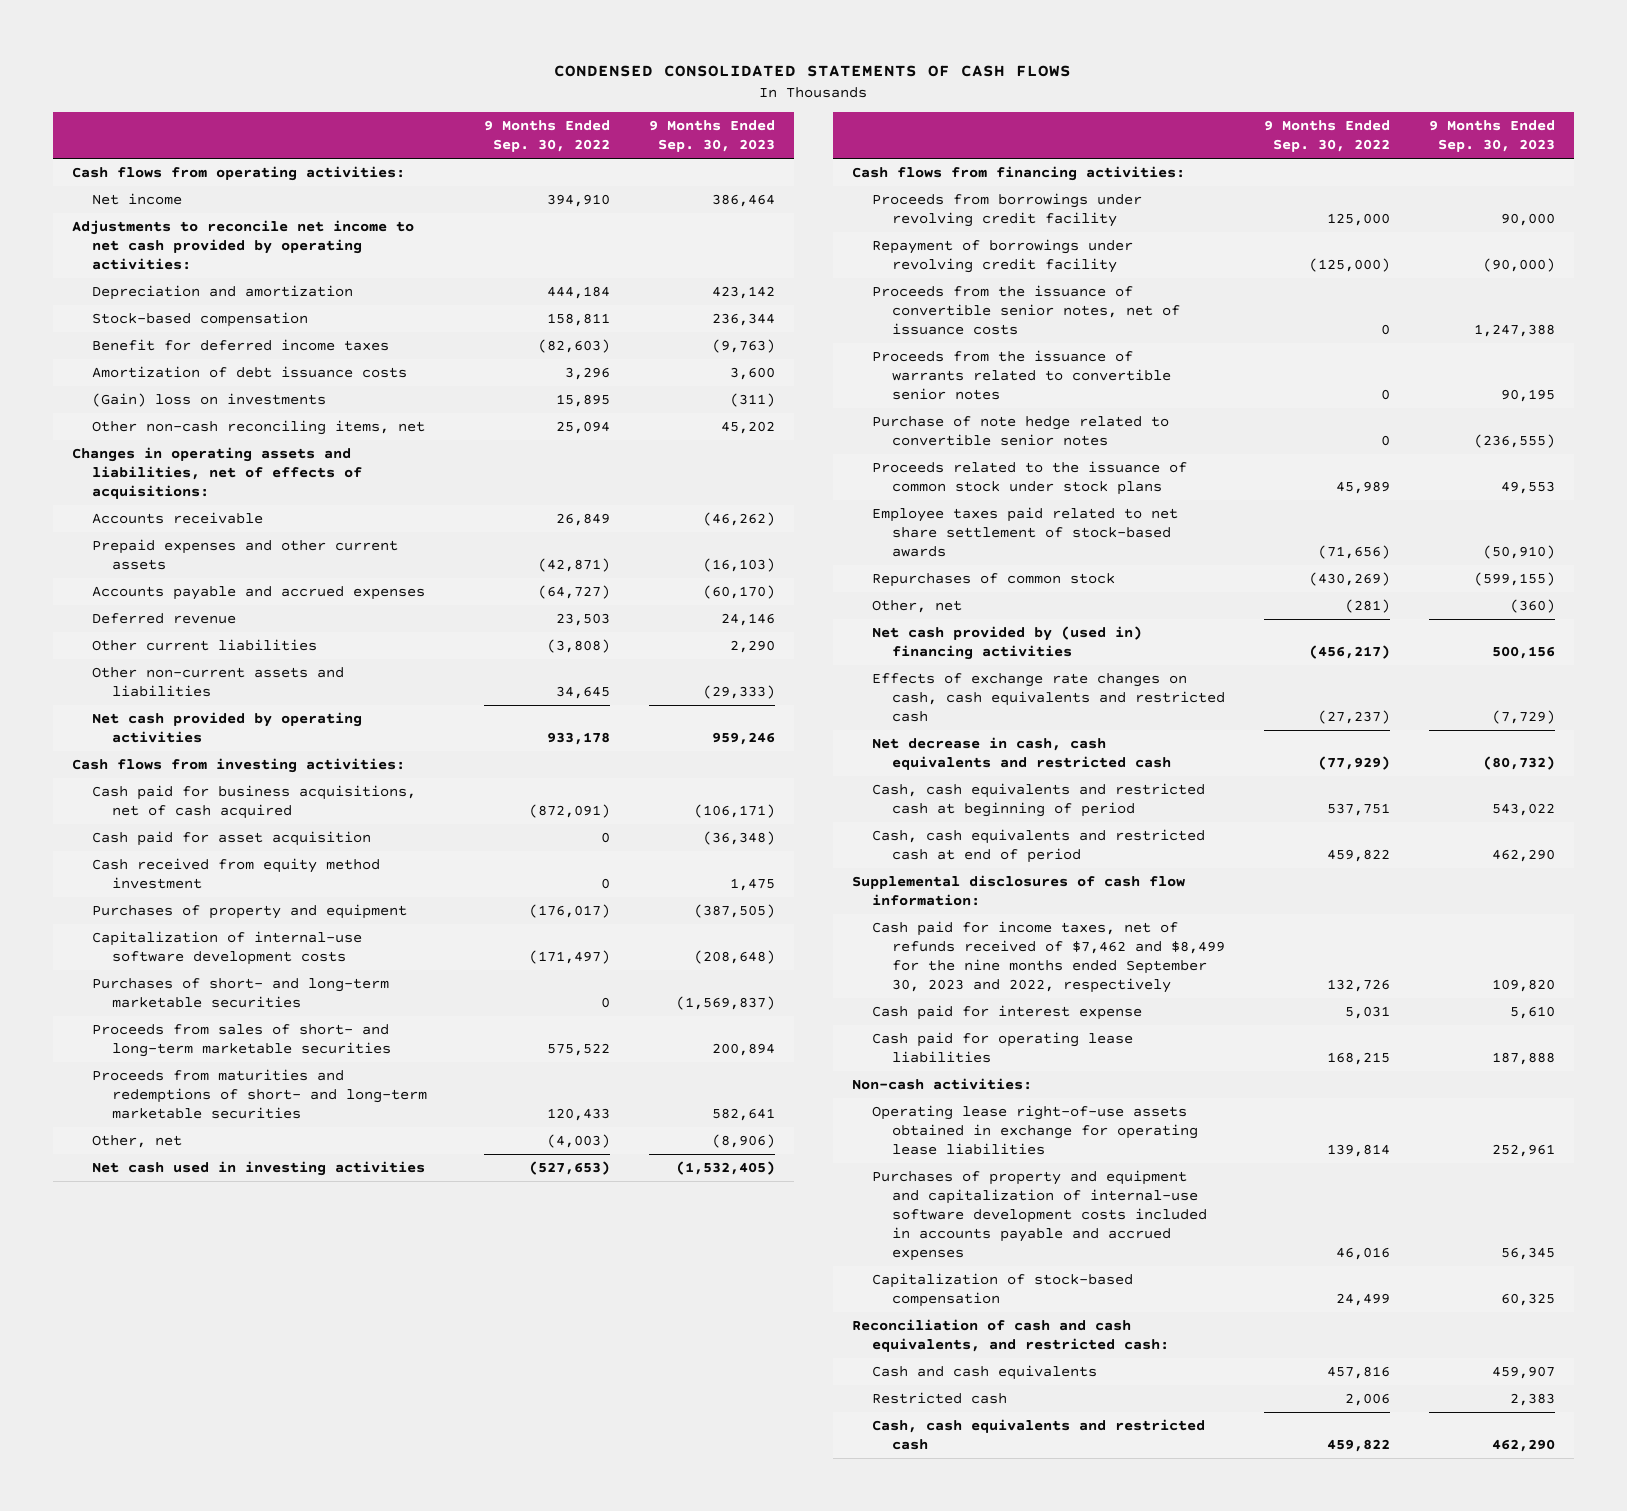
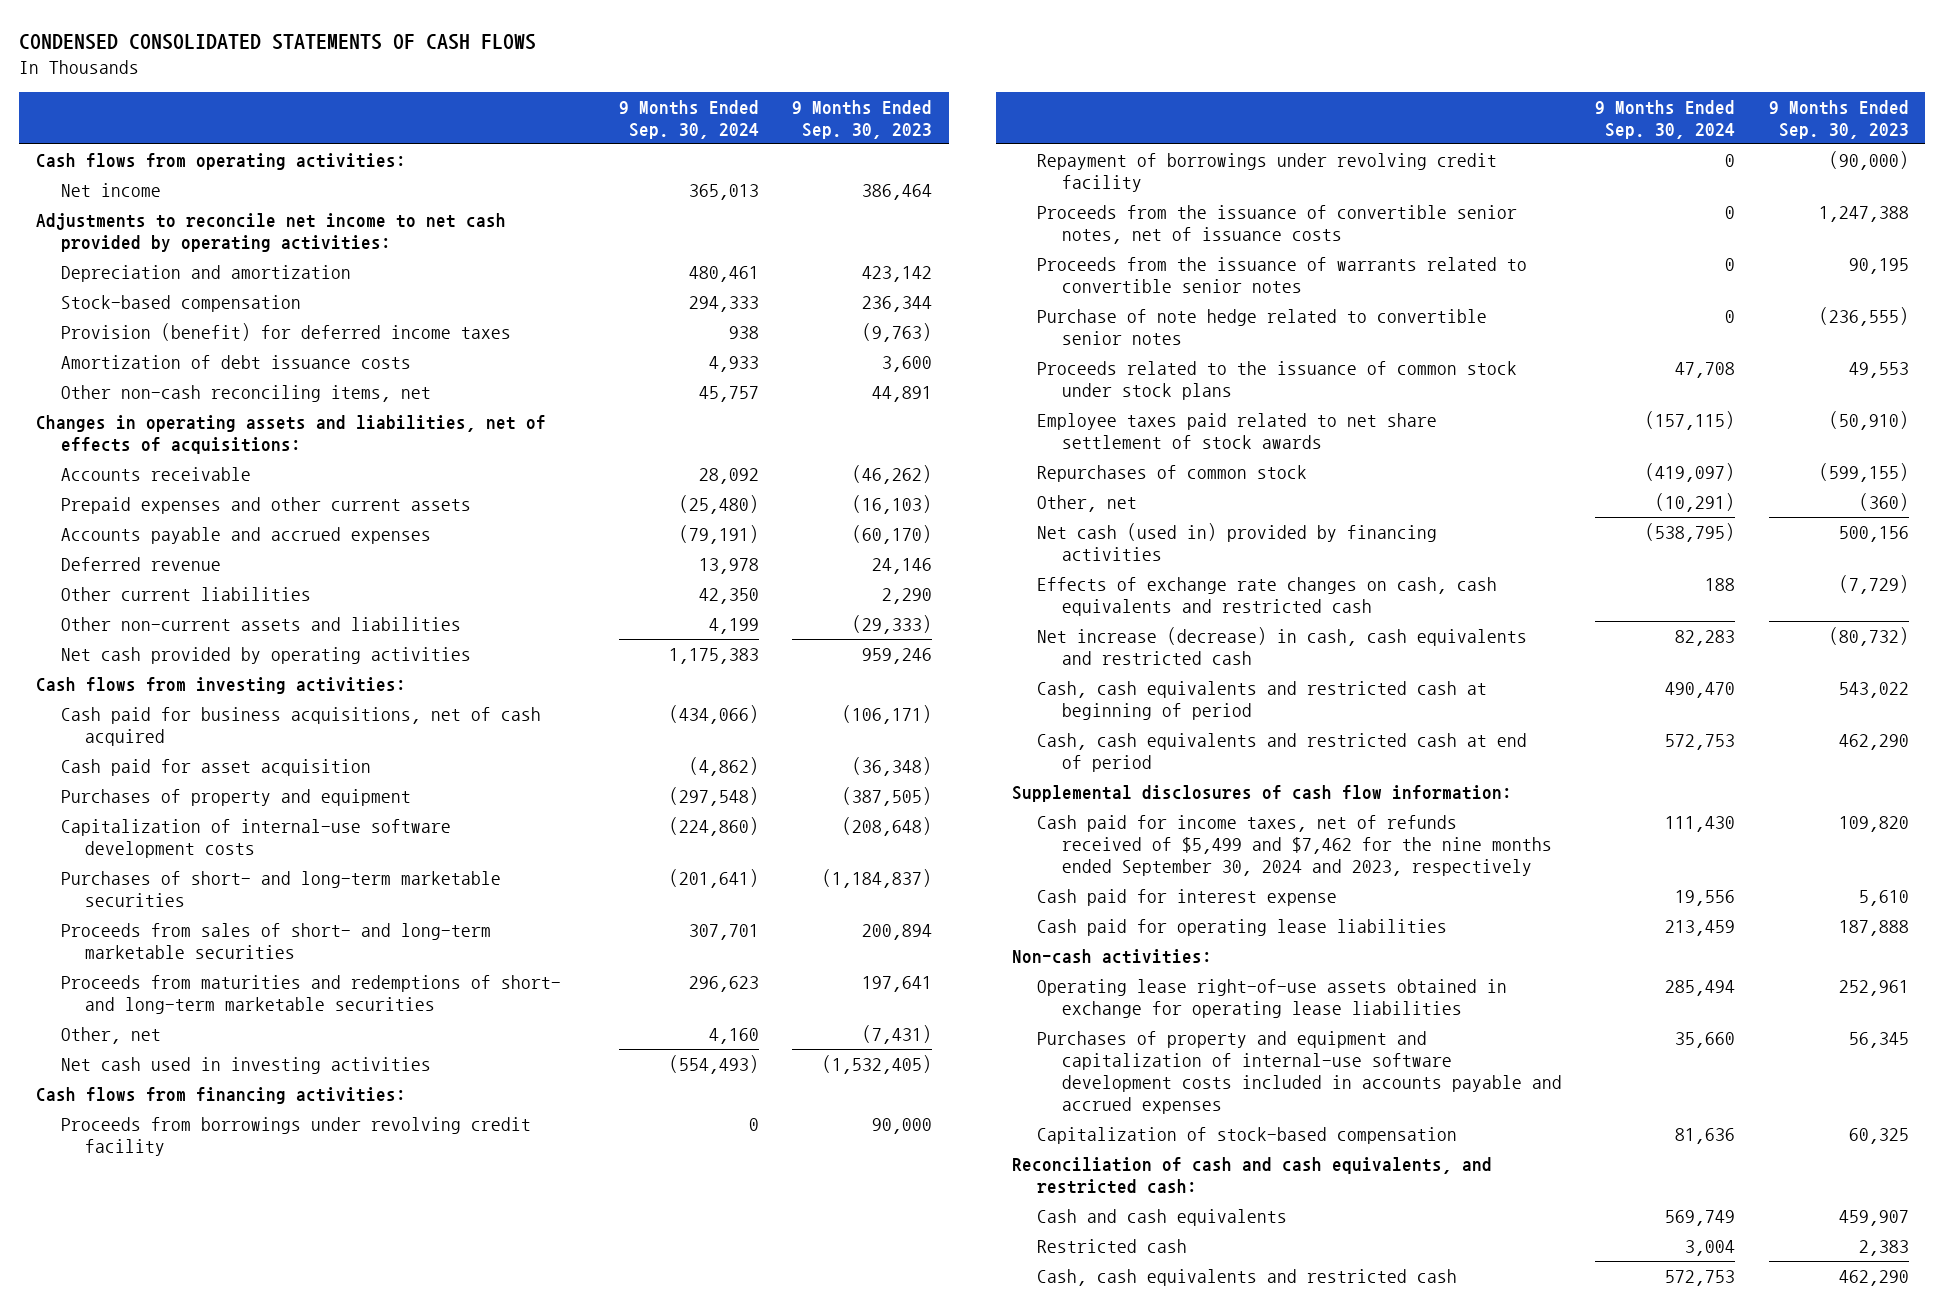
[484,120,611,153] 9 Months Ended Sep. 30, 2022 -> none
none -> [618,99,759,139] 9 Months Ended Sep. 30, 2024
[92,338,390,351] Benefit for deferred income taxes -> [60,323,511,342] Provision (benefit) for deferred income taxes
[92,392,327,407] (Gain) loss on investments -> none
[720,420,775,434] 45,202 -> [872,386,933,403] 44,891
[92,857,381,889] Cash received from equity method investment -> none
[675,995,775,1010] (1,569,837) -> [822,869,933,889] (1,184,837)
[711,1108,775,1122] 582,641 -> [862,976,933,993] 197,641
[711,1133,775,1148] (8,906) -> [862,1025,933,1045] (7,431)
[872,506,1179,558] Employee taxes paid related to net share settlement of stock-based awards -> [1037,413,1438,449] Employee taxes paid related to net share settlement of stock awards
[872,625,1143,660] Net cash provided by (used in) financing activities -> [1037,523,1438,561] Net cash (used in) provided by financing activities
[872,736,1172,770] Net decrease in cash, cash equivalents and restricted cash -> [1037,627,1528,665] Net increase (decrease) in cash, cash equivalents and restricted cash
[872,920,1226,994] Cash paid for income taxes, net of refunds received of $7,462 and $8,499 for the nine months ended September 30, 2023 and 2022, respectively -> [1037,815,1552,876] Cash paid for income taxes, net of refunds received of $5,499 and $7,462 for the nine months ended September 30, 2024 and 2023, respectively

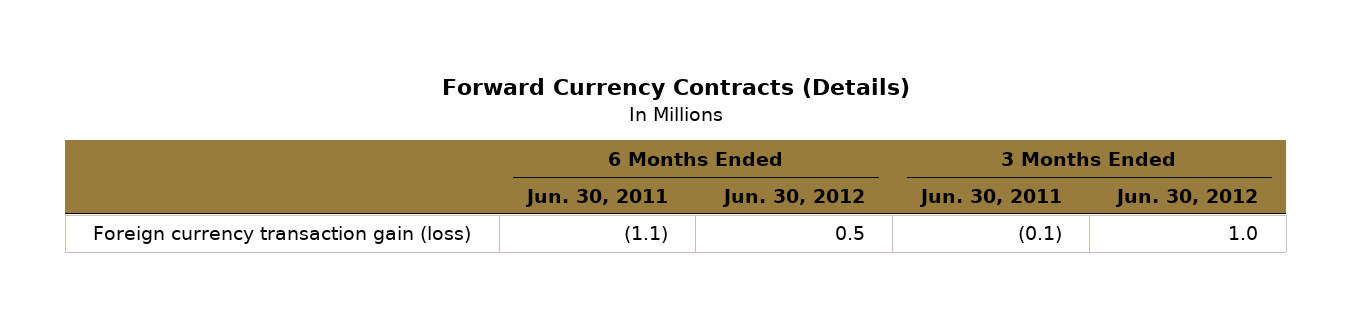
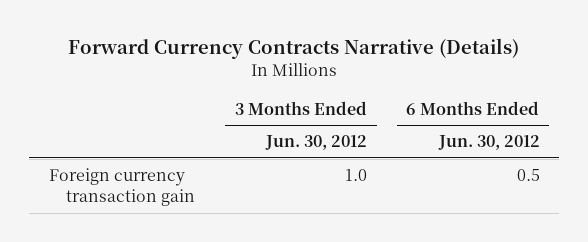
[441,78,910,101] Forward Currency Contracts (Details) -> [68,38,520,60] Forward Currency Contracts Narrative (Details)
[524,188,668,207] Jun. 30, 2011 -> none
[918,188,1062,207] Jun. 30, 2011 -> none
[93,226,472,245] Foreign currency transaction gain (loss) -> [48,168,196,207] Foreign currency transaction gain

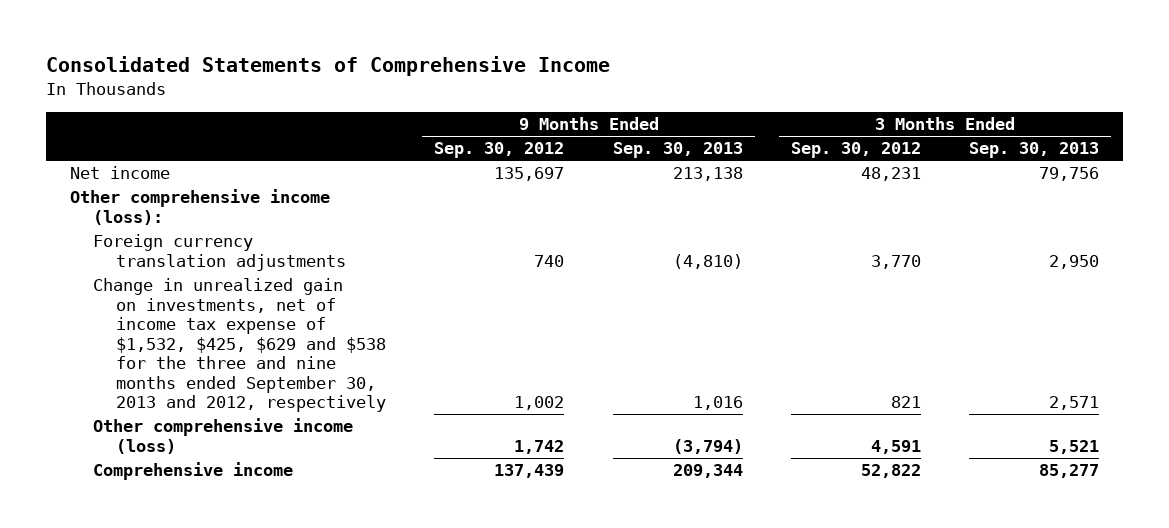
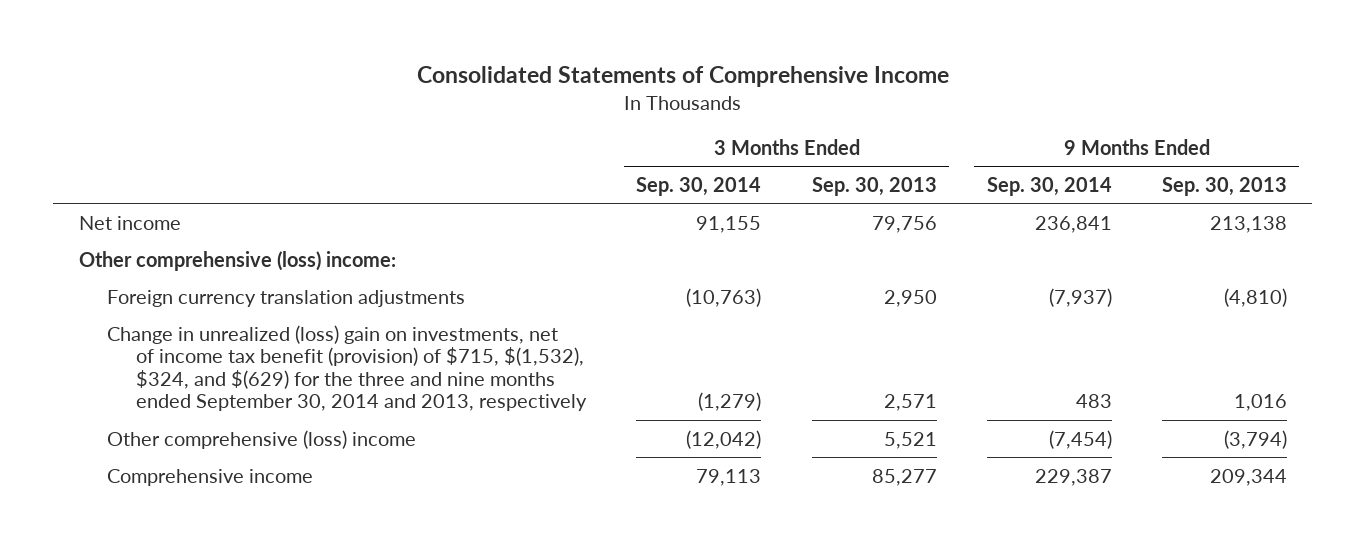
[434,142,565,159] Sep. 30, 2012 -> none
[790,142,921,159] Sep. 30, 2012 -> none
none -> [636,176,762,196] Sep. 30, 2014
none -> [986,176,1112,196] Sep. 30, 2014
[69,189,330,225] Other comprehensive income (loss): -> [78,250,396,271] Other comprehensive (loss) income:
[92,278,387,413] Change in unrealized gain on investments, net of income tax expense of $1,532, $425, $629 and $538 for the three and nine months ended September 30, 2013 and 2012, respectively -> [107,324,588,412] Change in unrealized (loss) gain on investments, net of income tax benefit (provision) of $715, $(1,532), $324, and $(629) for the three and nine months ended September 30, 2014 and 2013, respectively
[92,418,353,454] Other comprehensive income (loss) -> [107,429,417,449] Other comprehensive (loss) income

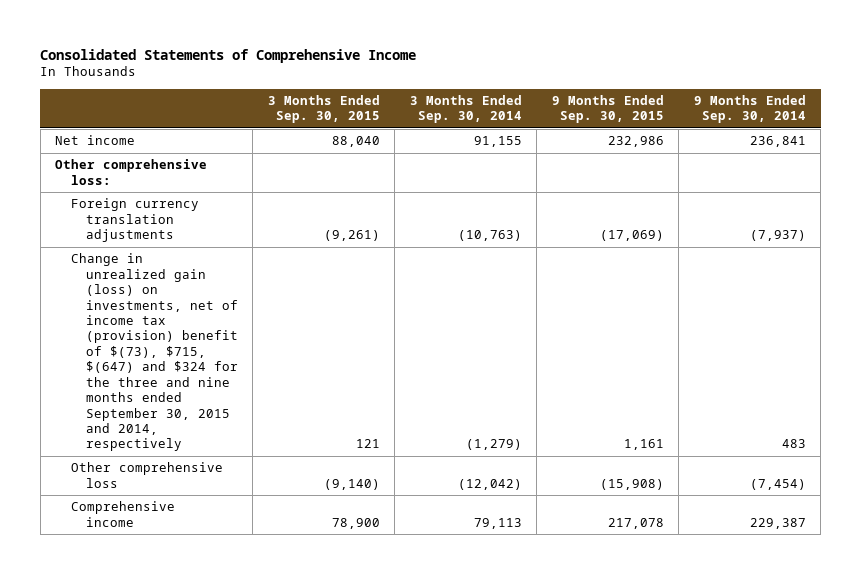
[811,176,937,196] Sep. 30, 2013 -> none
[1161,176,1287,196] Sep. 30, 2013 -> none
none -> [267,94,380,124] 3 Months Ended Sep. 30, 2015
none -> [551,94,664,124] 9 Months Ended Sep. 30, 2015
[78,250,396,271] Other comprehensive (loss) income: -> [55,159,208,185] Other comprehensive loss:
[107,324,588,412] Change in unrealized (loss) gain on investments, net of income tax benefit (provision) of $715, $(1,532), $324, and $(629) for the three and nine months ended September 30, 2014 and 2013, respectively -> [70,253,238,452] Change in unrealized gain (loss) on investments, net of income tax (provision) benefit of $(73), $715, $(647) and $324 for the three and nine months ended September 30, 2015 and 2014, respectively
[107,429,417,449] Other comprehensive (loss) income -> [70,462,223,488] Other comprehensive loss

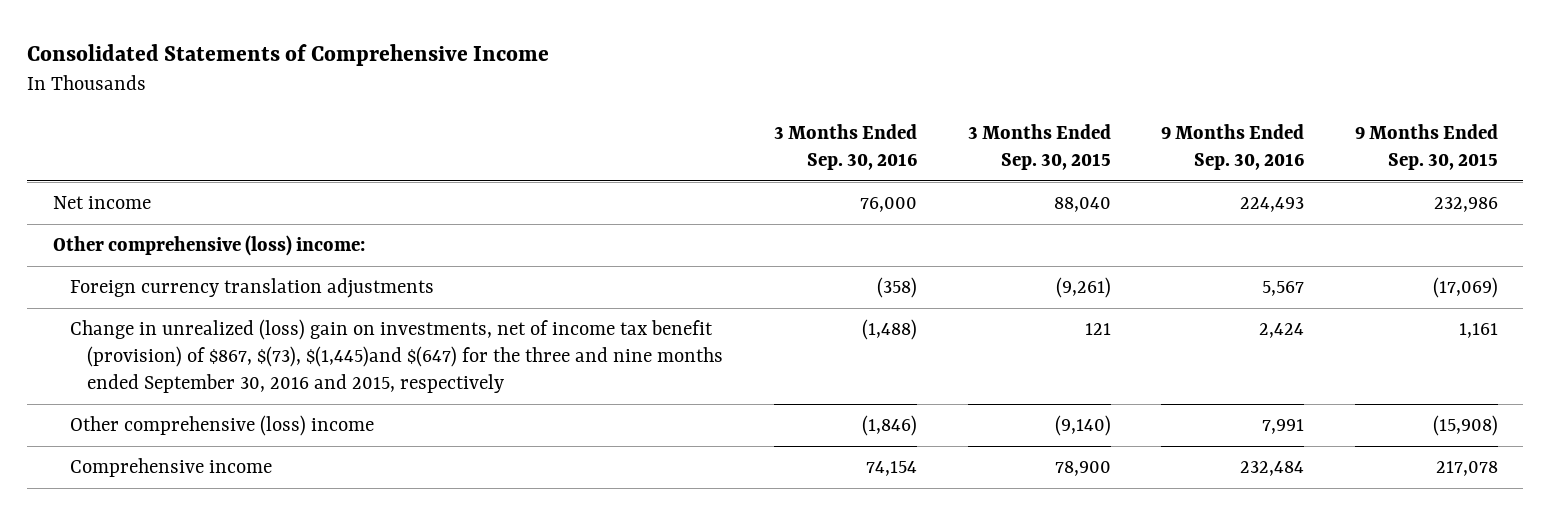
[409,94,522,124] 3 Months Ended Sep. 30, 2014 -> none
[693,94,806,124] 9 Months Ended Sep. 30, 2014 -> none
none -> [773,124,917,171] 3 Months Ended Sep. 30, 2016
none -> [1161,124,1305,171] 9 Months Ended Sep. 30, 2016
[55,159,208,185] Other comprehensive loss: -> [52,234,365,256] Other comprehensive (loss) income:
[70,253,238,452] Change in unrealized gain (loss) on investments, net of income tax (provision) benefit of $(73), $715, $(647) and $324 for the three and nine months ended September 30, 2015 and 2014, respectively -> [69,318,724,394] Change in unrealized (loss) gain on investments, net of income tax benefit (provision) of $867, $(73), $(1,445)and $(647) for the three and nine months ended September 30, 2016 and 2015, respectively
[70,462,223,488] Other comprehensive loss -> [69,414,374,436] Other comprehensive (loss) income

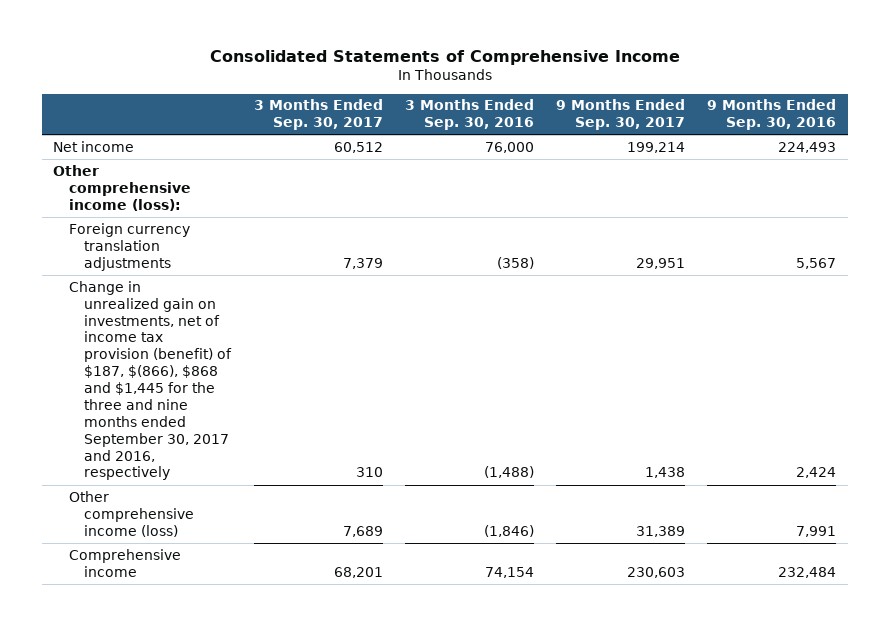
[967,124,1111,171] 3 Months Ended Sep. 30, 2015 -> none
[1355,124,1499,171] 9 Months Ended Sep. 30, 2015 -> none
none -> [253,99,383,131] 3 Months Ended Sep. 30, 2017
none -> [556,99,686,131] 9 Months Ended Sep. 30, 2017
[52,234,365,256] Other comprehensive (loss) income: -> [52,164,191,211] Other comprehensive income (loss):
[69,318,724,394] Change in unrealized (loss) gain on investments, net of income tax benefit (provision) of $867, $(73), $(1,445)and $(647) for the three and nine months ended September 30, 2016 and 2015, respectively -> [68,280,233,481] Change in unrealized gain on investments, net of income tax provision (benefit) of $187, $(866), $868 and $1,445 for the three and nine months ended September 30, 2017 and 2016, respectively
[69,414,374,436] Other comprehensive (loss) income -> [68,490,195,537] Other comprehensive income (loss)

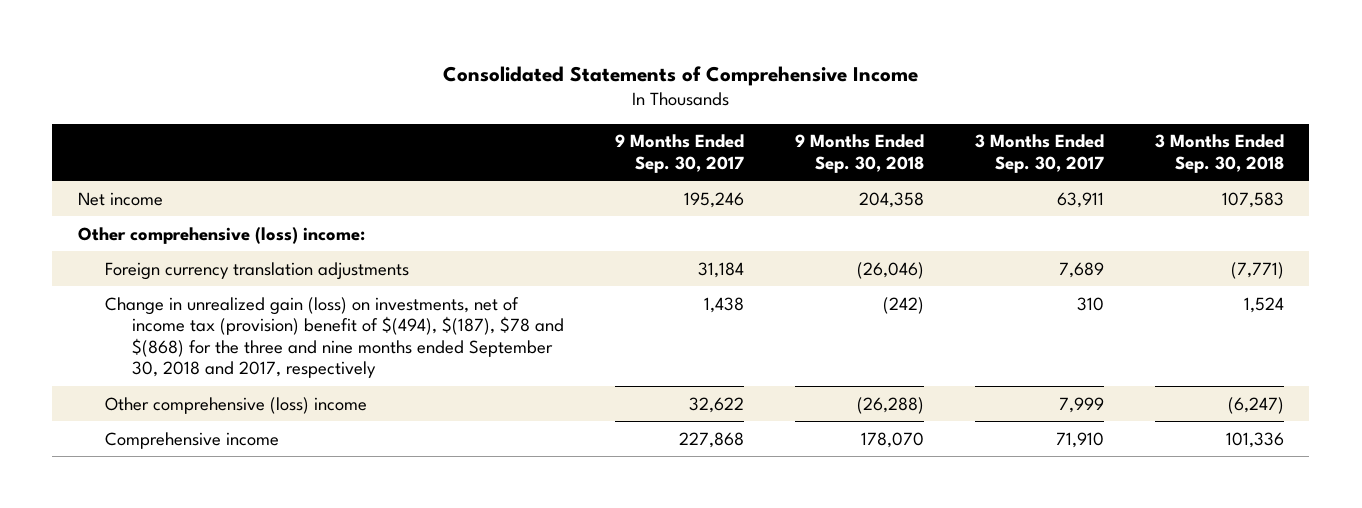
[404,99,534,131] 3 Months Ended Sep. 30, 2016 -> none
[707,99,837,131] 9 Months Ended Sep. 30, 2016 -> none
none -> [794,134,924,173] 9 Months Ended Sep. 30, 2018
none -> [1154,134,1284,173] 3 Months Ended Sep. 30, 2018
[333,141,383,153] 60,512 -> [1056,191,1104,208] 63,911
[627,141,686,153] 199,214 -> [683,191,744,208] 195,246
[52,164,191,211] Other comprehensive income (loss): -> [77,226,365,244] Other comprehensive (loss) income:
[342,257,383,269] 7,379 -> [1058,261,1104,278] 7,689
[636,257,686,269] 29,951 -> [697,261,744,278] 31,184
[68,280,233,481] Change in unrealized gain on investments, net of income tax provision (benefit) of $187, $(866), $868 and $1,445 for the three and nine months ended September 30, 2017 and 2016, respectively -> [104,296,564,379] Change in unrealized gain (loss) on investments, net of income tax (provision) benefit of $(494), $(187), $78 and $(868) for the three and nine months ended September 30, 2018 and 2017, respectively
[68,490,195,537] Other comprehensive income (loss) -> [104,396,367,414] Other comprehensive (loss) income
[342,525,383,537] 7,689 -> [1058,396,1104,413] 7,999
[636,525,686,537] 31,389 -> [688,396,744,413] 32,622
[333,566,383,578] 68,201 -> [1055,431,1104,448] 71,910
[627,566,686,578] 230,603 -> [678,431,744,448] 227,868

